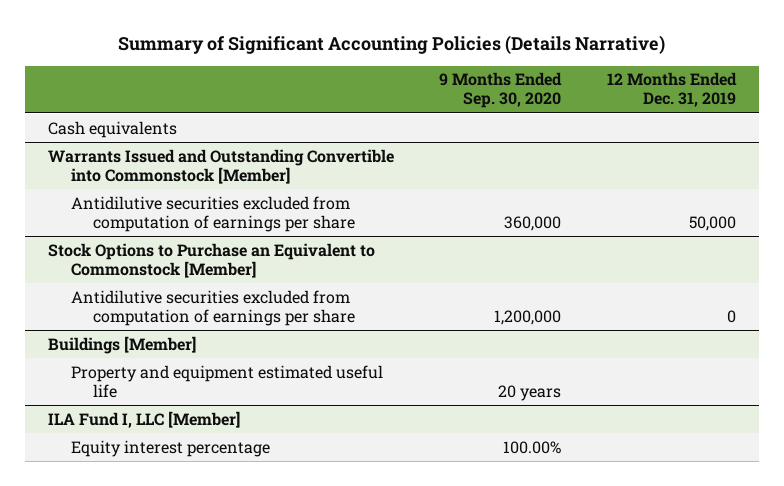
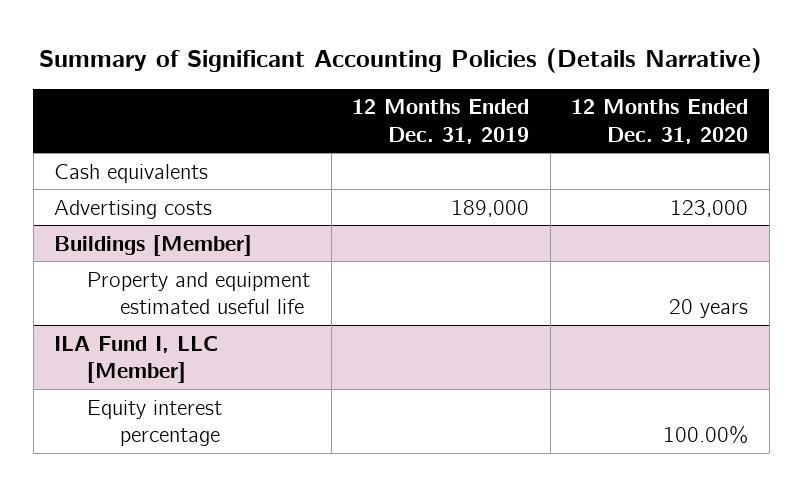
[439,72,563,109] 9 Months Ended Sep. 30, 2020 -> none
none -> [571,99,749,144] 12 Months Ended Dec. 31, 2020
[47,148,394,184] Warrants Issued and Outstanding Convertible into Commonstock [Member] -> none
[70,195,356,232] Antidilutive securities excluded from computation of earnings per share -> none
[47,242,375,278] Stock Options to Purchase an Equivalent to Commonstock [Member] -> none
[70,289,356,326] Antidilutive securities excluded from computation of earnings per share -> none
none -> [54,199,213,219] Advertising costs

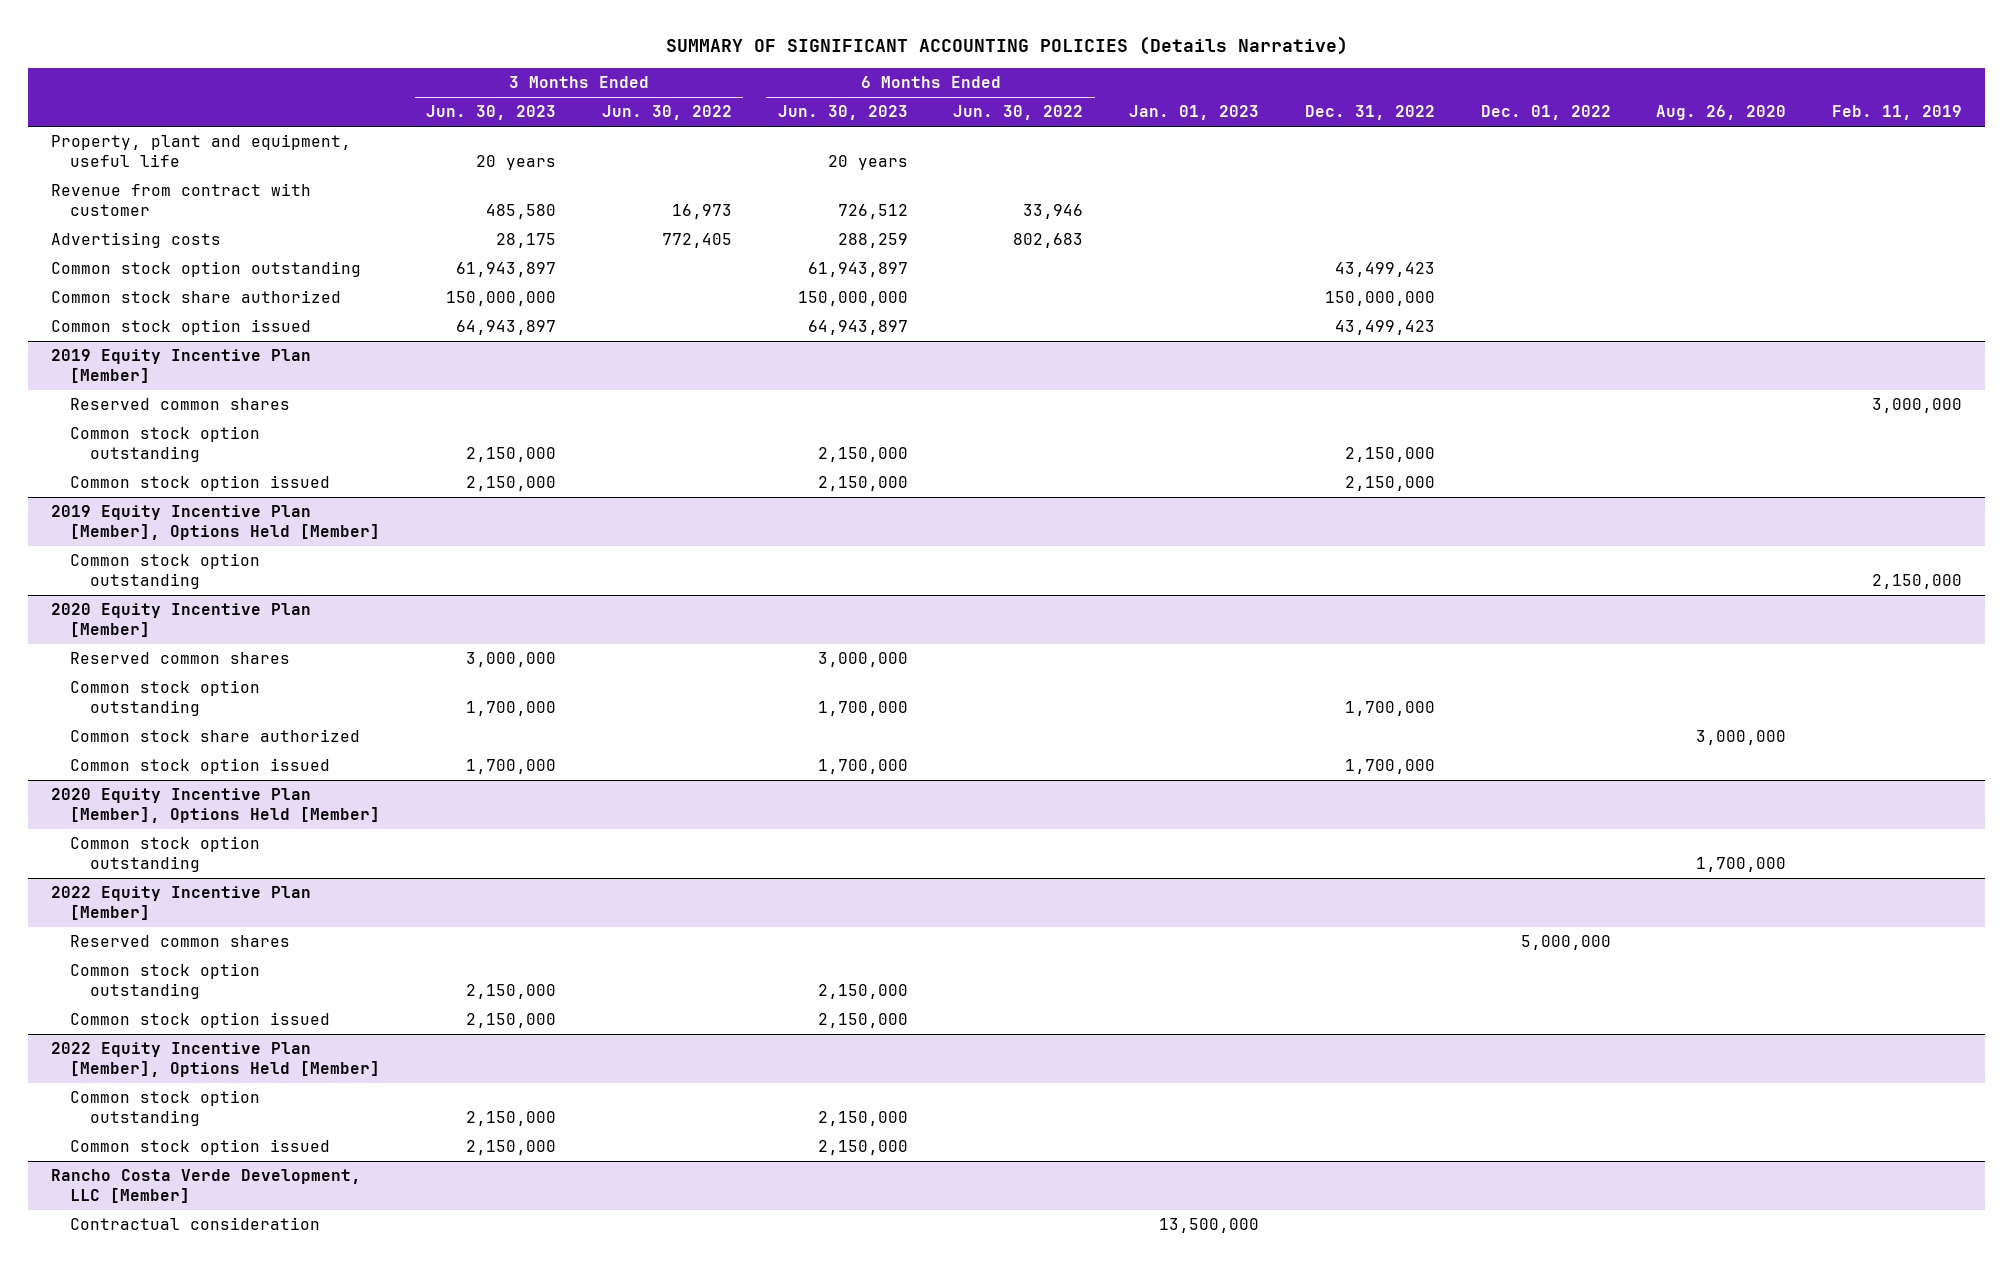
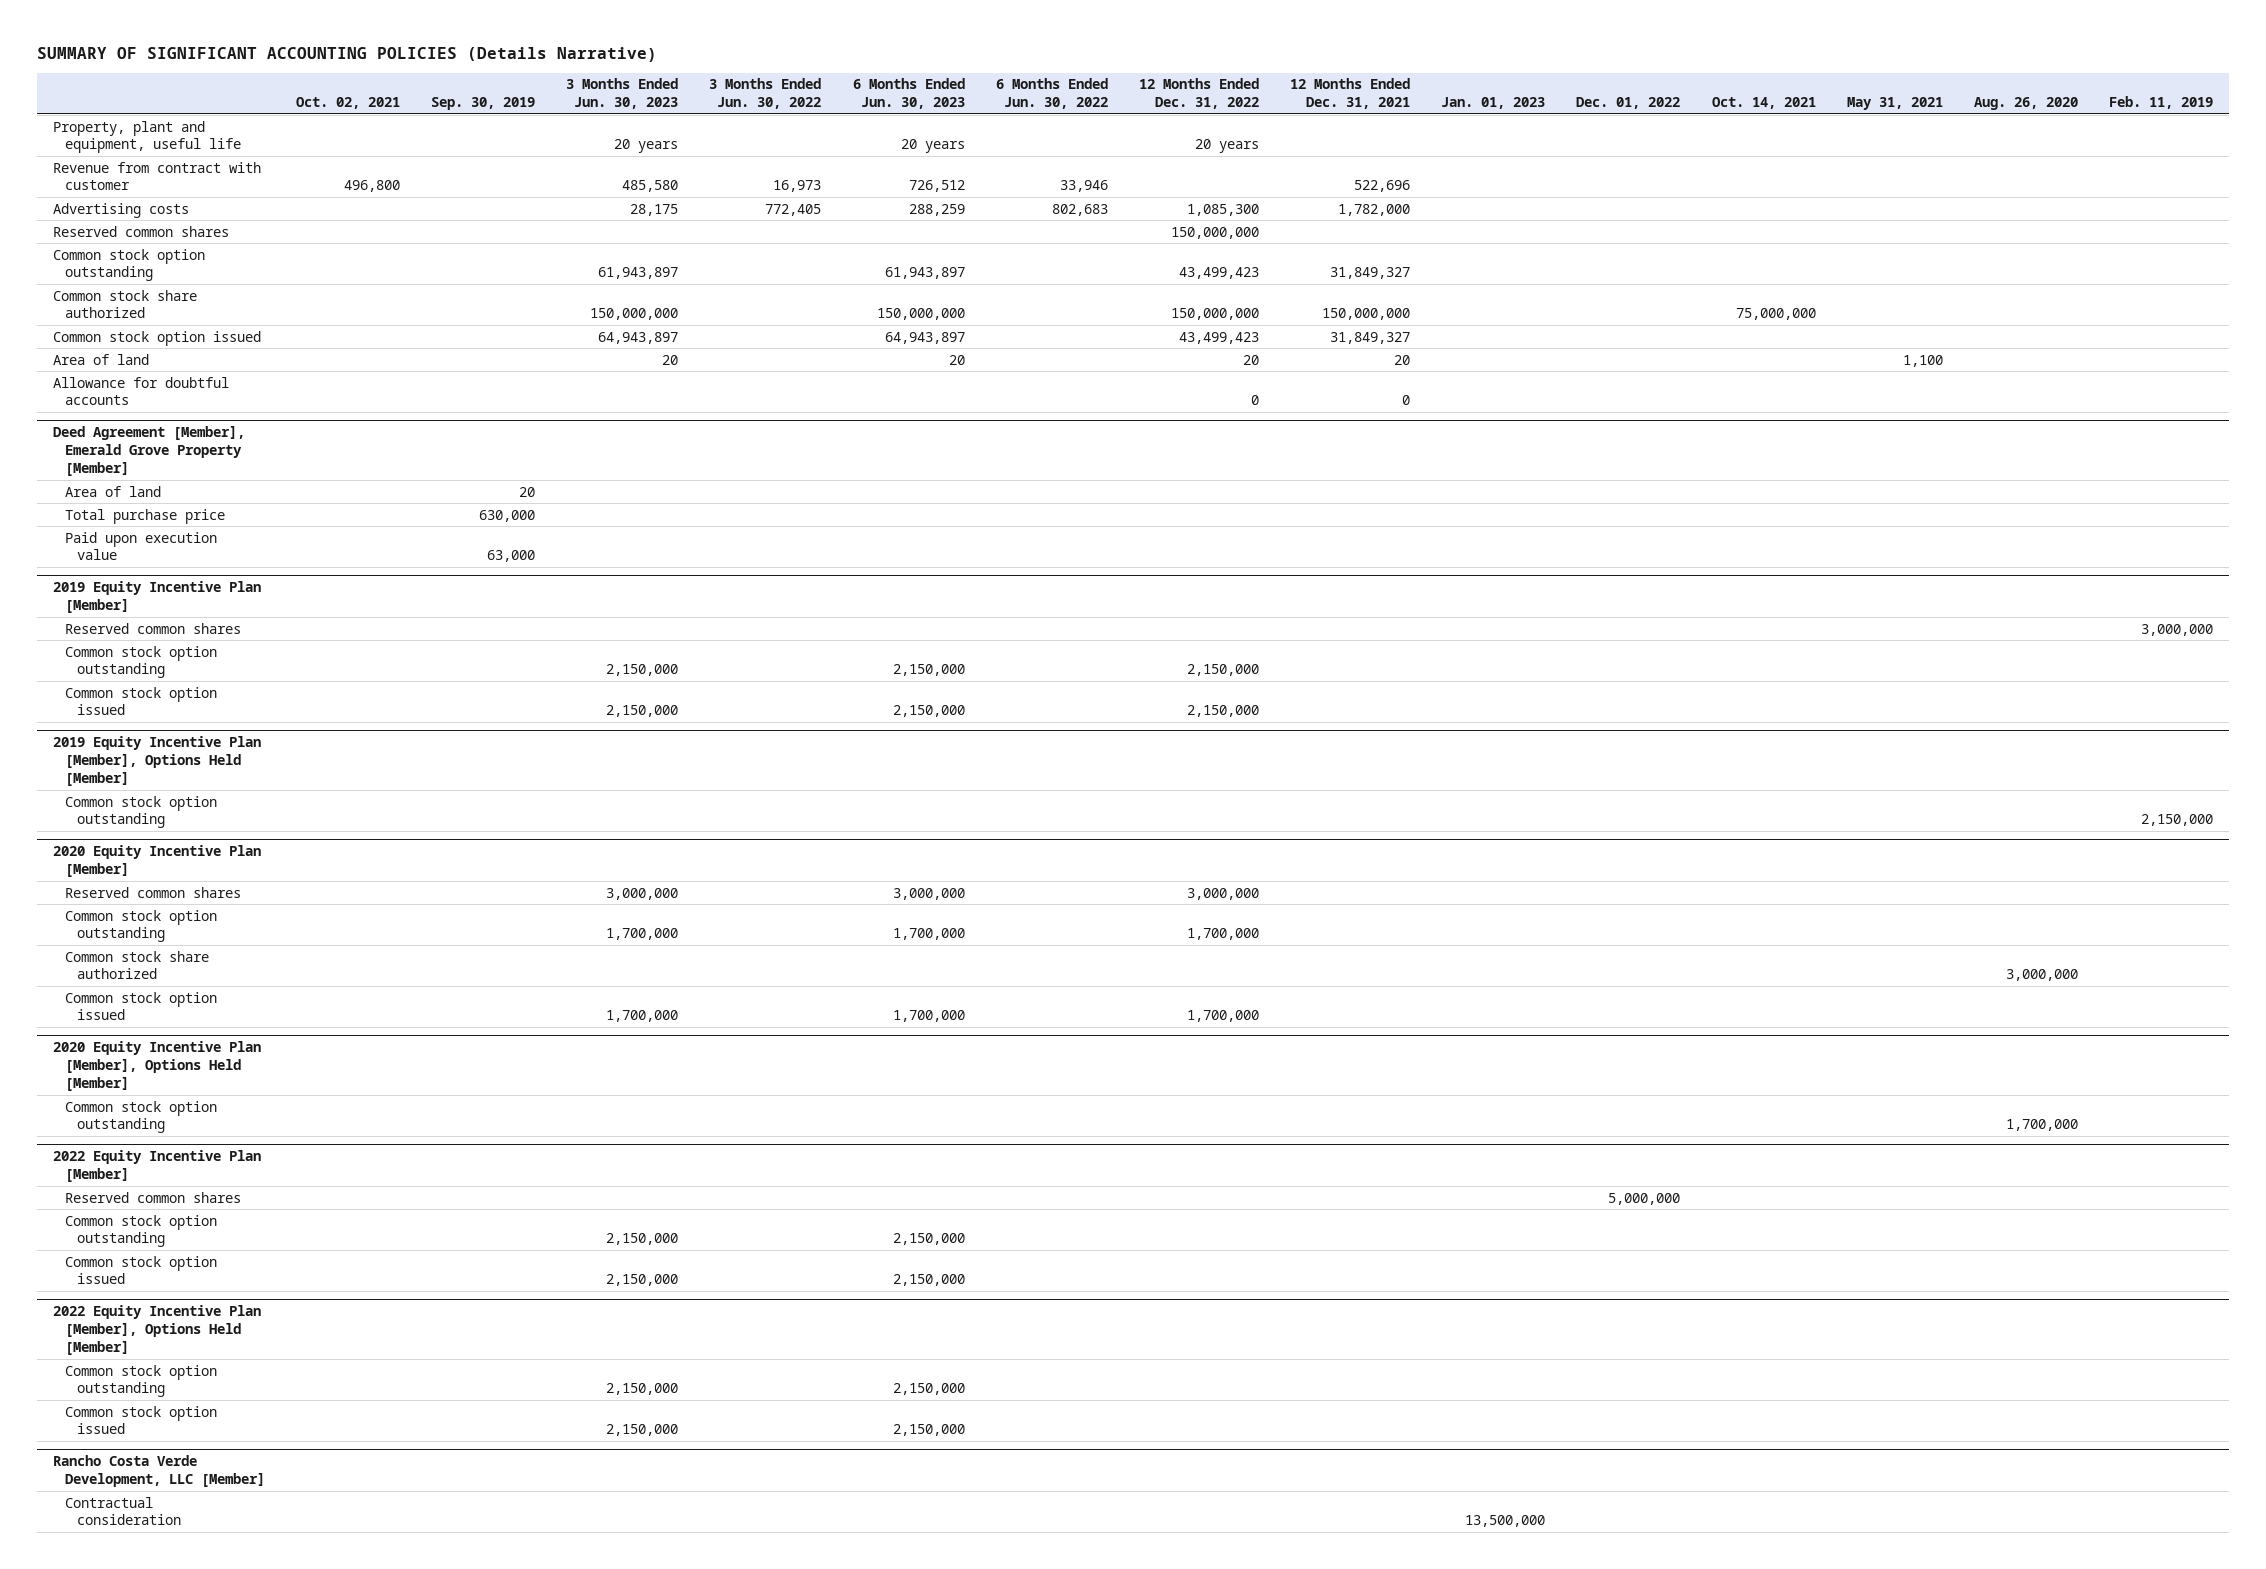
[1304,105,1435,121] Dec. 31, 2022 -> none
none -> [296,97,401,110] Oct. 02, 2021
none -> [431,97,536,111] Sep. 30, 2019
none -> [1138,78,1259,110] 12 Months Ended Dec. 31, 2022
none -> [1290,78,1411,110] 12 Months Ended Dec. 31, 2021
none -> [1711,97,1816,110] Oct. 14, 2021
none -> [1846,97,1943,111] May 31, 2021
none -> [52,225,229,237] Reserved common shares
none -> [52,353,149,365] Area of land
none -> [52,376,229,406] Allowance for doubtful accounts
none -> [52,426,245,477] Deed Agreement [Member], Emerald Grove Property [Member]
none -> [64,485,161,497] Area of land
none -> [64,508,225,524] Total purchase price
none -> [64,531,217,561] Paid upon execution value

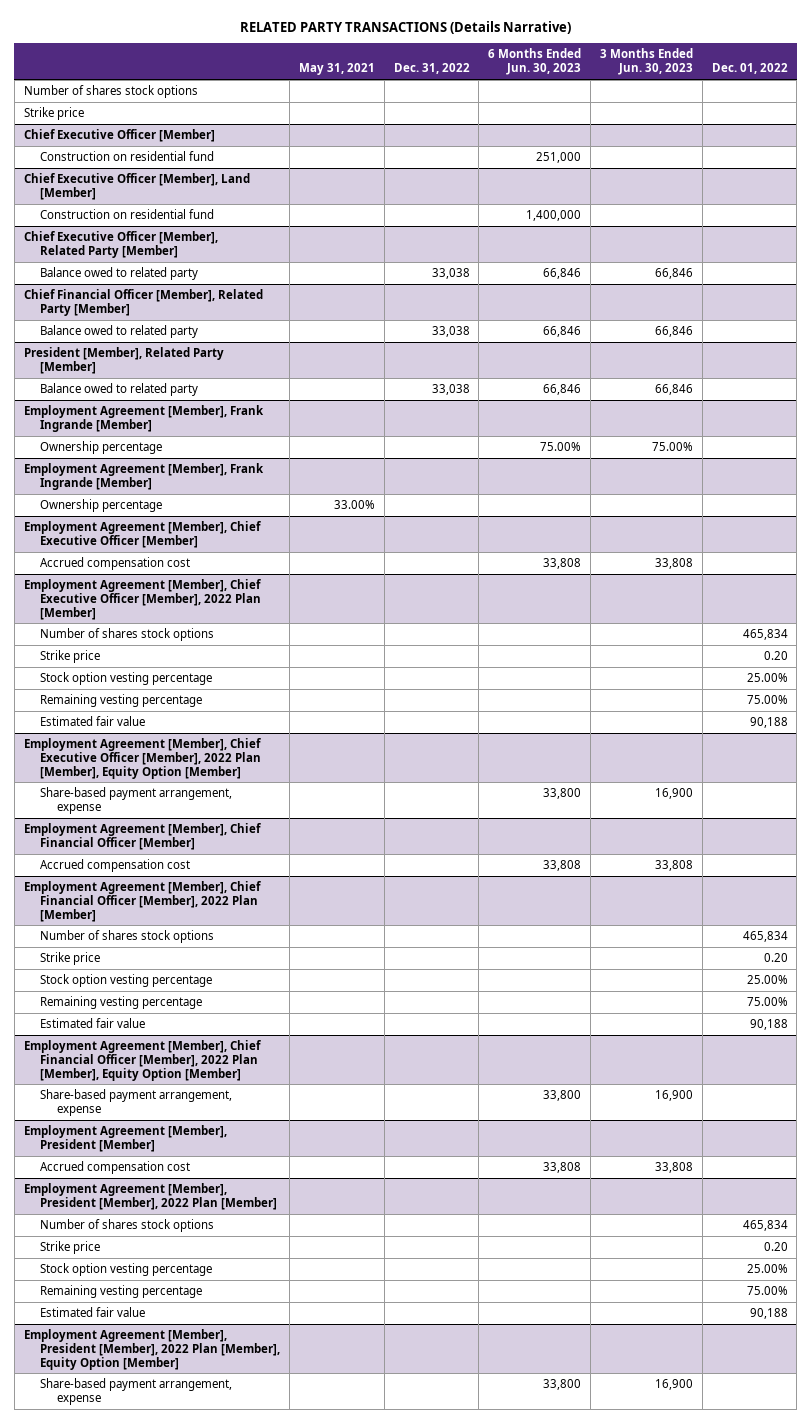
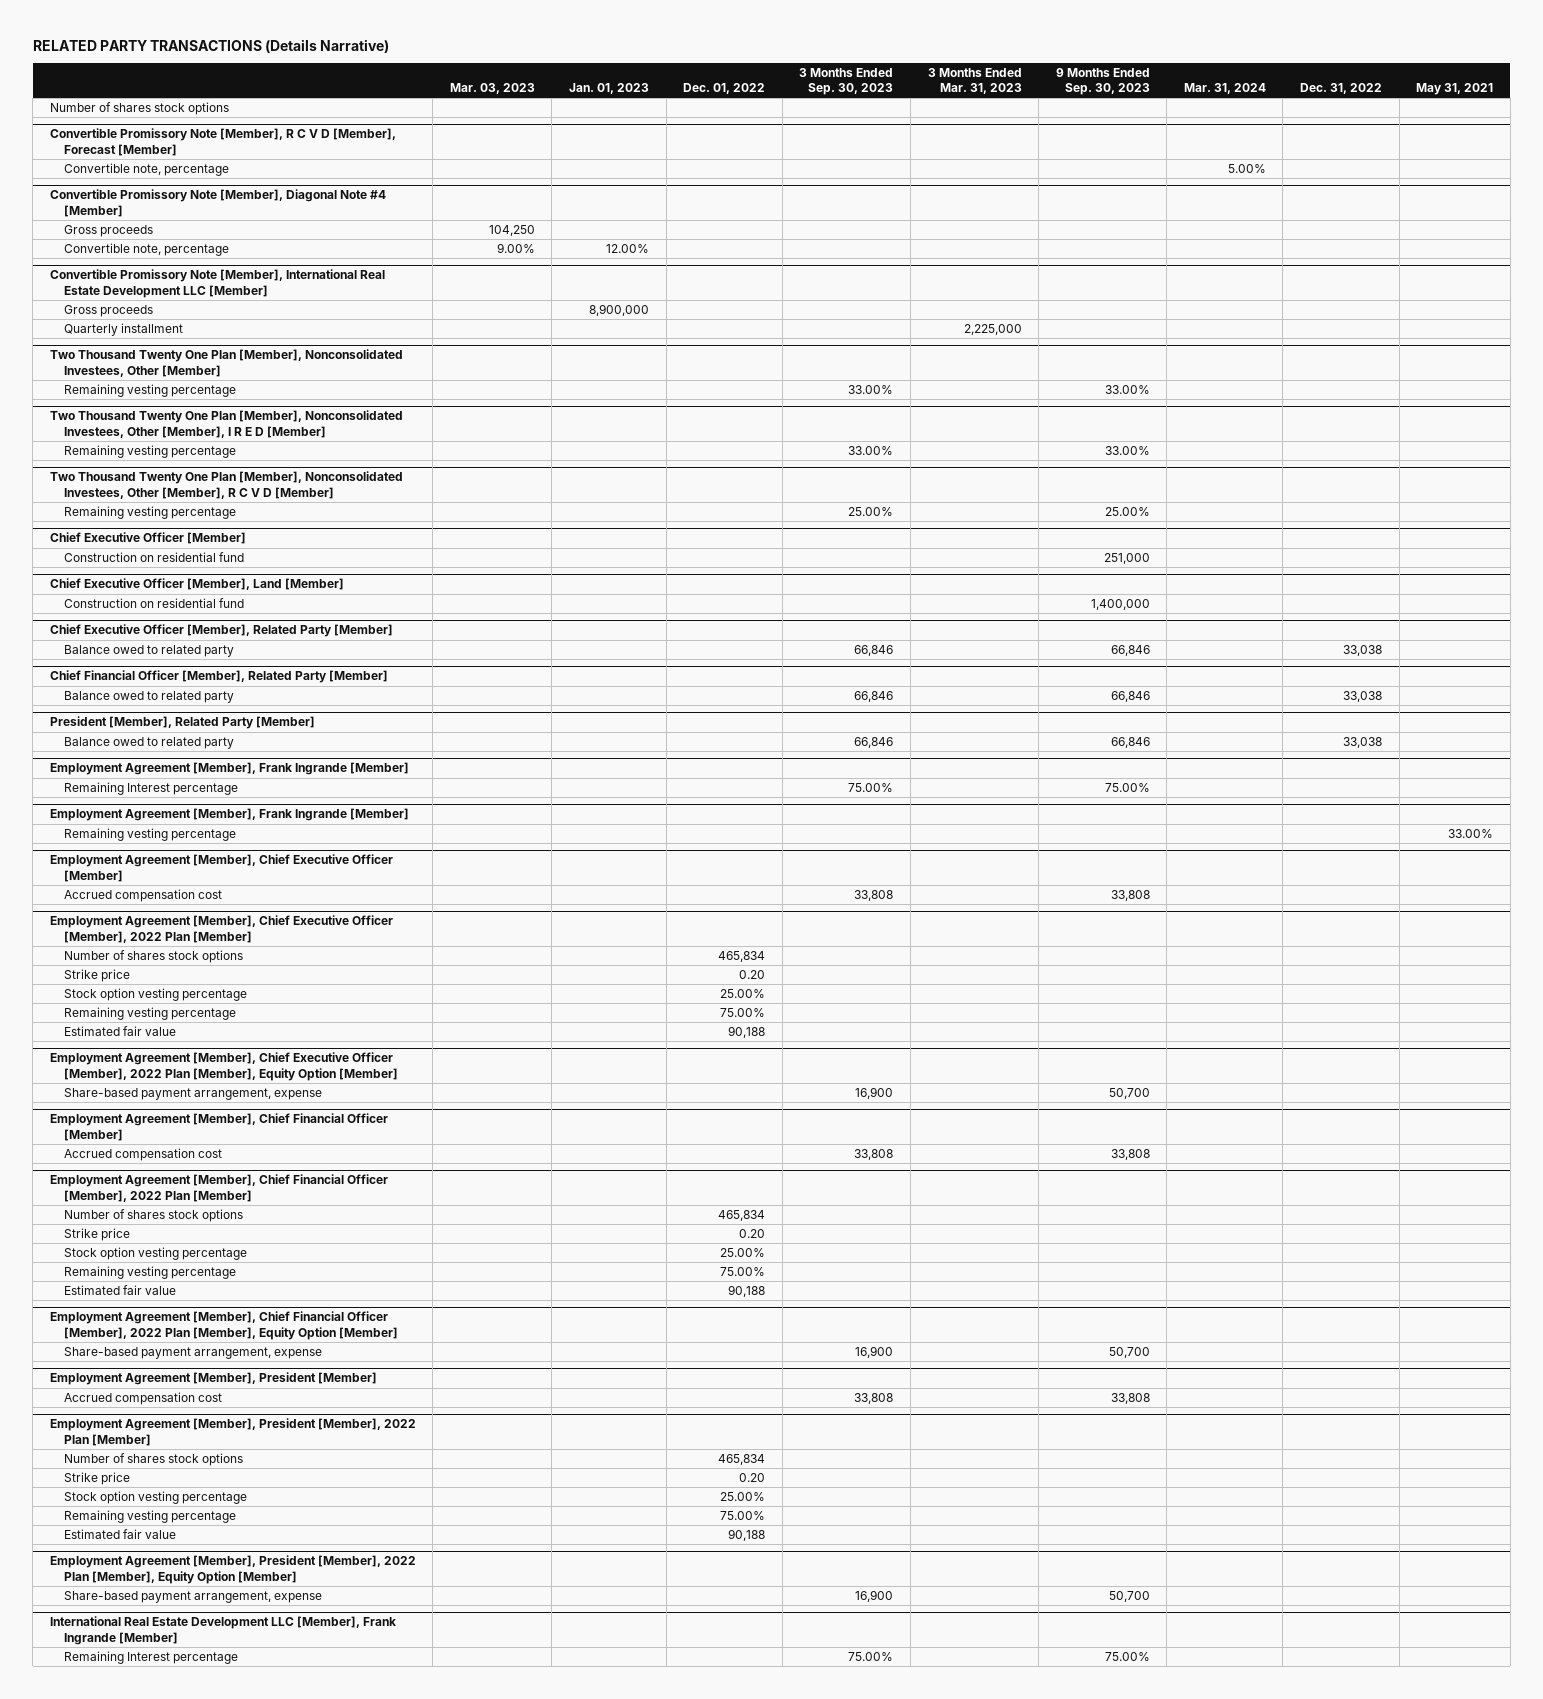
[488,48,582,76] 6 Months Ended Jun. 30, 2023 -> none
[599,48,693,76] 3 Months Ended Jun. 30, 2023 -> none
none -> [449,83,535,95] Mar. 03, 2023
none -> [569,83,650,95] Jan. 01, 2023
none -> [799,68,894,96] 3 Months Ended Sep. 30, 2023
none -> [927,68,1022,95] 3 Months Ended Mar. 31, 2023
none -> [1055,68,1150,96] 9 Months Ended Sep. 30, 2023
none -> [1183,83,1266,95] Mar. 31, 2024
[23,107,84,121] Strike price -> none
none -> [49,128,396,156] Convertible Promissory Note [Member], R C V D [Member], Forecast [Member]
none -> [63,162,229,176] Convertible note, percentage
none -> [49,189,386,217] Convertible Promissory Note [Member], Diagonal Note #4 [Member]
none -> [63,224,153,237] Gross proceeds
none -> [63,242,229,256] Convertible note, percentage
none -> [49,269,385,298] Convertible Promissory Note [Member], International Real Estate Development LLC [Member]
none -> [63,304,153,317] Gross proceeds
none -> [63,322,183,336] Quarterly installment
none -> [49,349,403,377] Two Thousand Twenty One Plan [Member], Nonconsolidated Investees, Other [Member]
none -> [63,383,236,397] Remaining vesting percentage
none -> [49,410,403,438] Two Thousand Twenty One Plan [Member], Nonconsolidated Investees, Other [Member], I R E D [Member]
none -> [63,444,236,458] Remaining vesting percentage
none -> [49,471,403,499] Two Thousand Twenty One Plan [Member], Nonconsolidated Investees, Other [Member], R C V D [Member]
none -> [63,505,236,519] Remaining vesting percentage
[40,441,163,455] Ownership percentage -> [63,781,238,795] Remaining Interest percentage
[40,499,163,513] Ownership percentage -> [63,827,236,841] Remaining vesting percentage
none -> [49,1616,396,1645] International Real Estate Development LLC [Member], Frank Ingrande [Member]
none -> [63,1650,238,1664] Remaining Interest percentage

